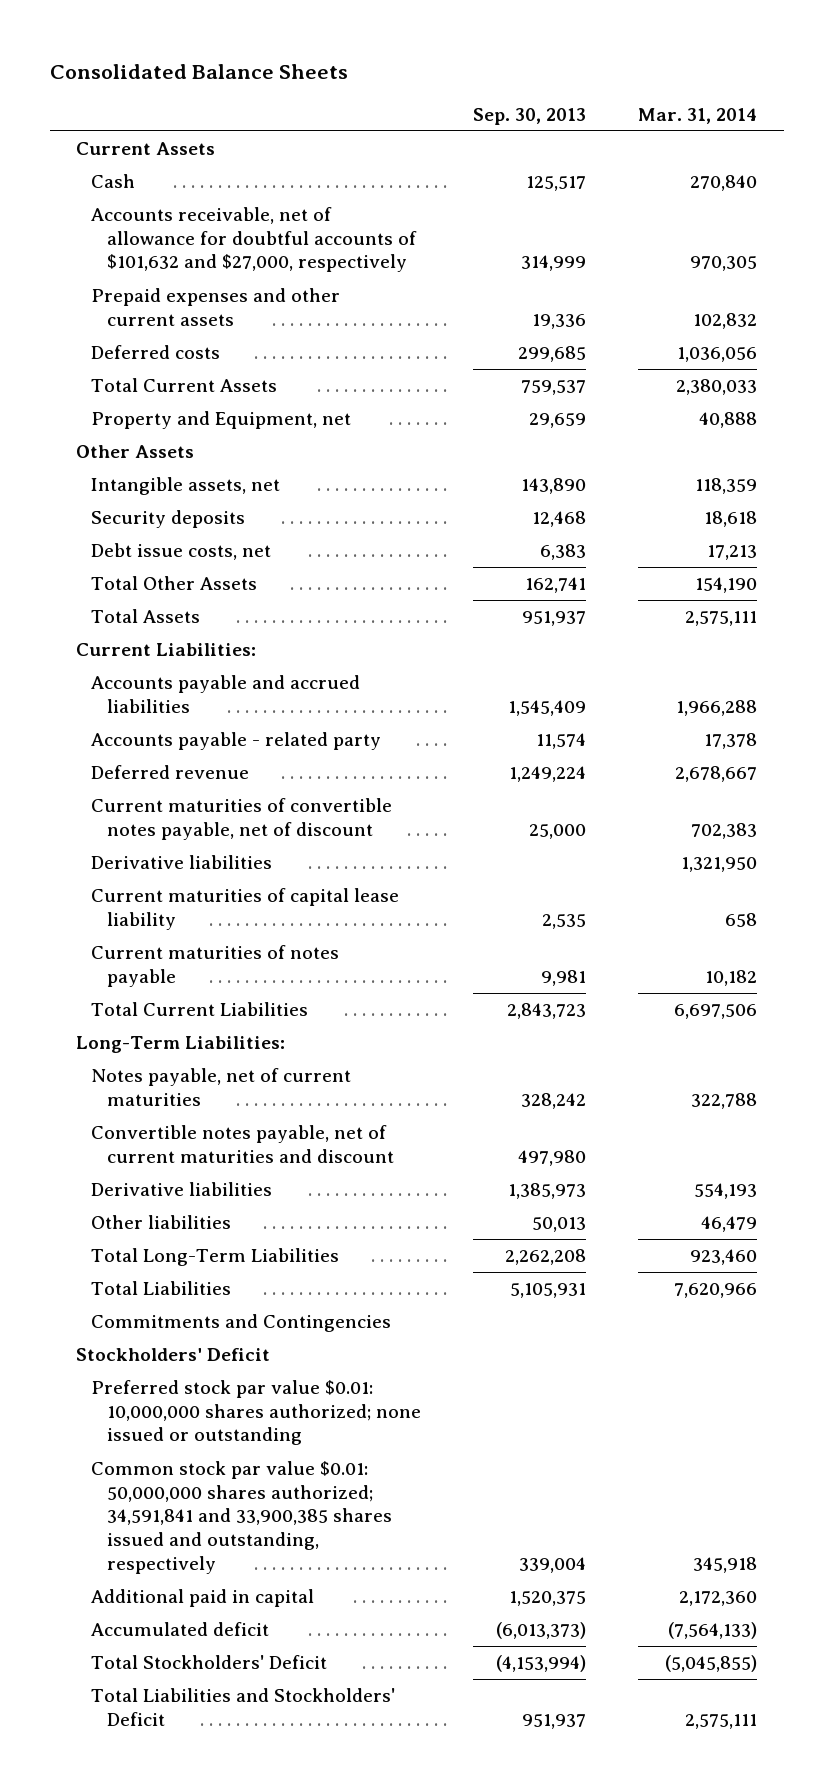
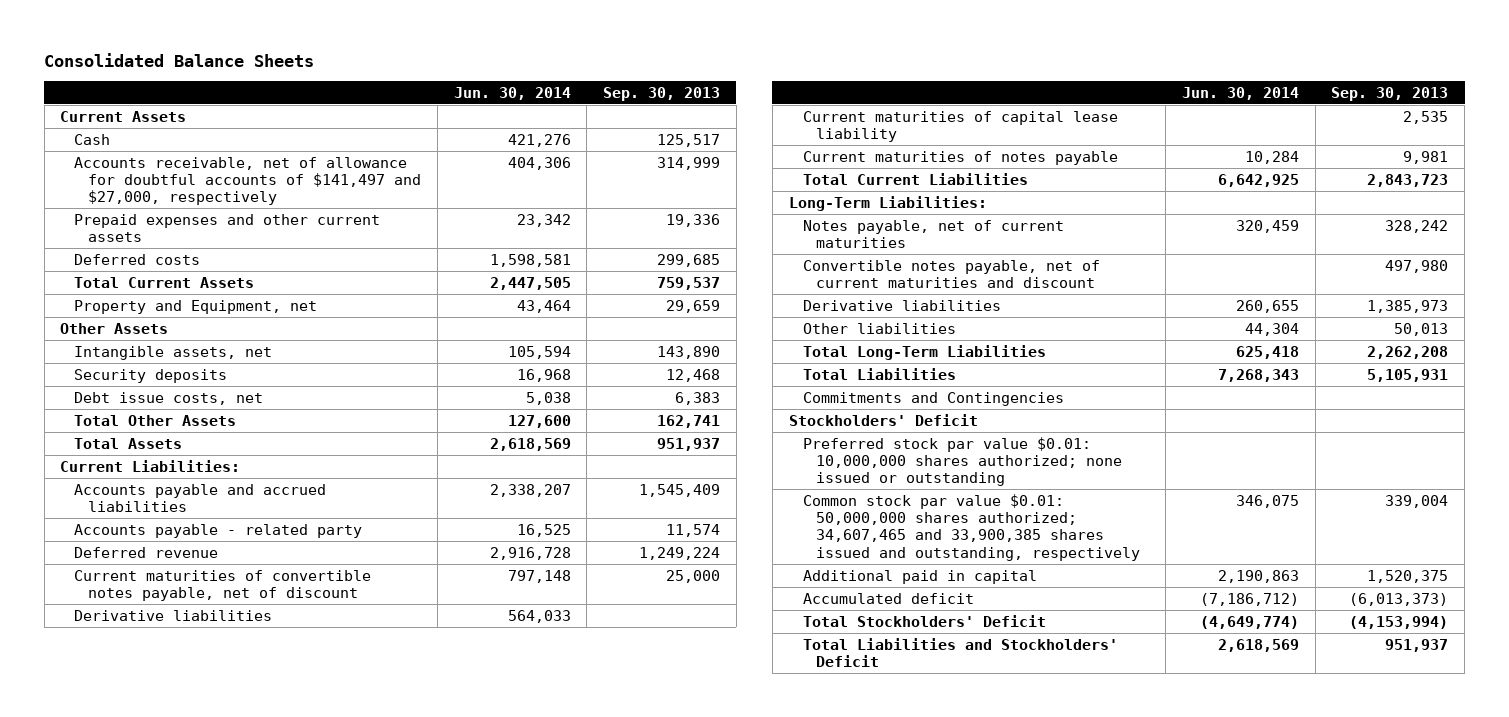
[638,107,758,124] Mar. 31, 2014 -> none
none -> [453,86,571,100] Jun. 30, 2014
[91,207,417,273] Accounts receivable, net of allowance for doubtful accounts of $101,632 and $27,000, respectively -> [74,156,422,206] Accounts receivable, net of allowance for doubtful accounts of $141,497 and $27,000, respectively
[91,1461,392,1574] Common stock par value $0.01: 50,000,000 shares authorized; 34,591,841 and 33,900,385 shares issued and outstanding, respectively -> [802,493,1141,561] Common stock par value $0.01: 50,000,000 shares authorized; 34,607,465 and 33,900,385 shares issued and outstanding, respectively

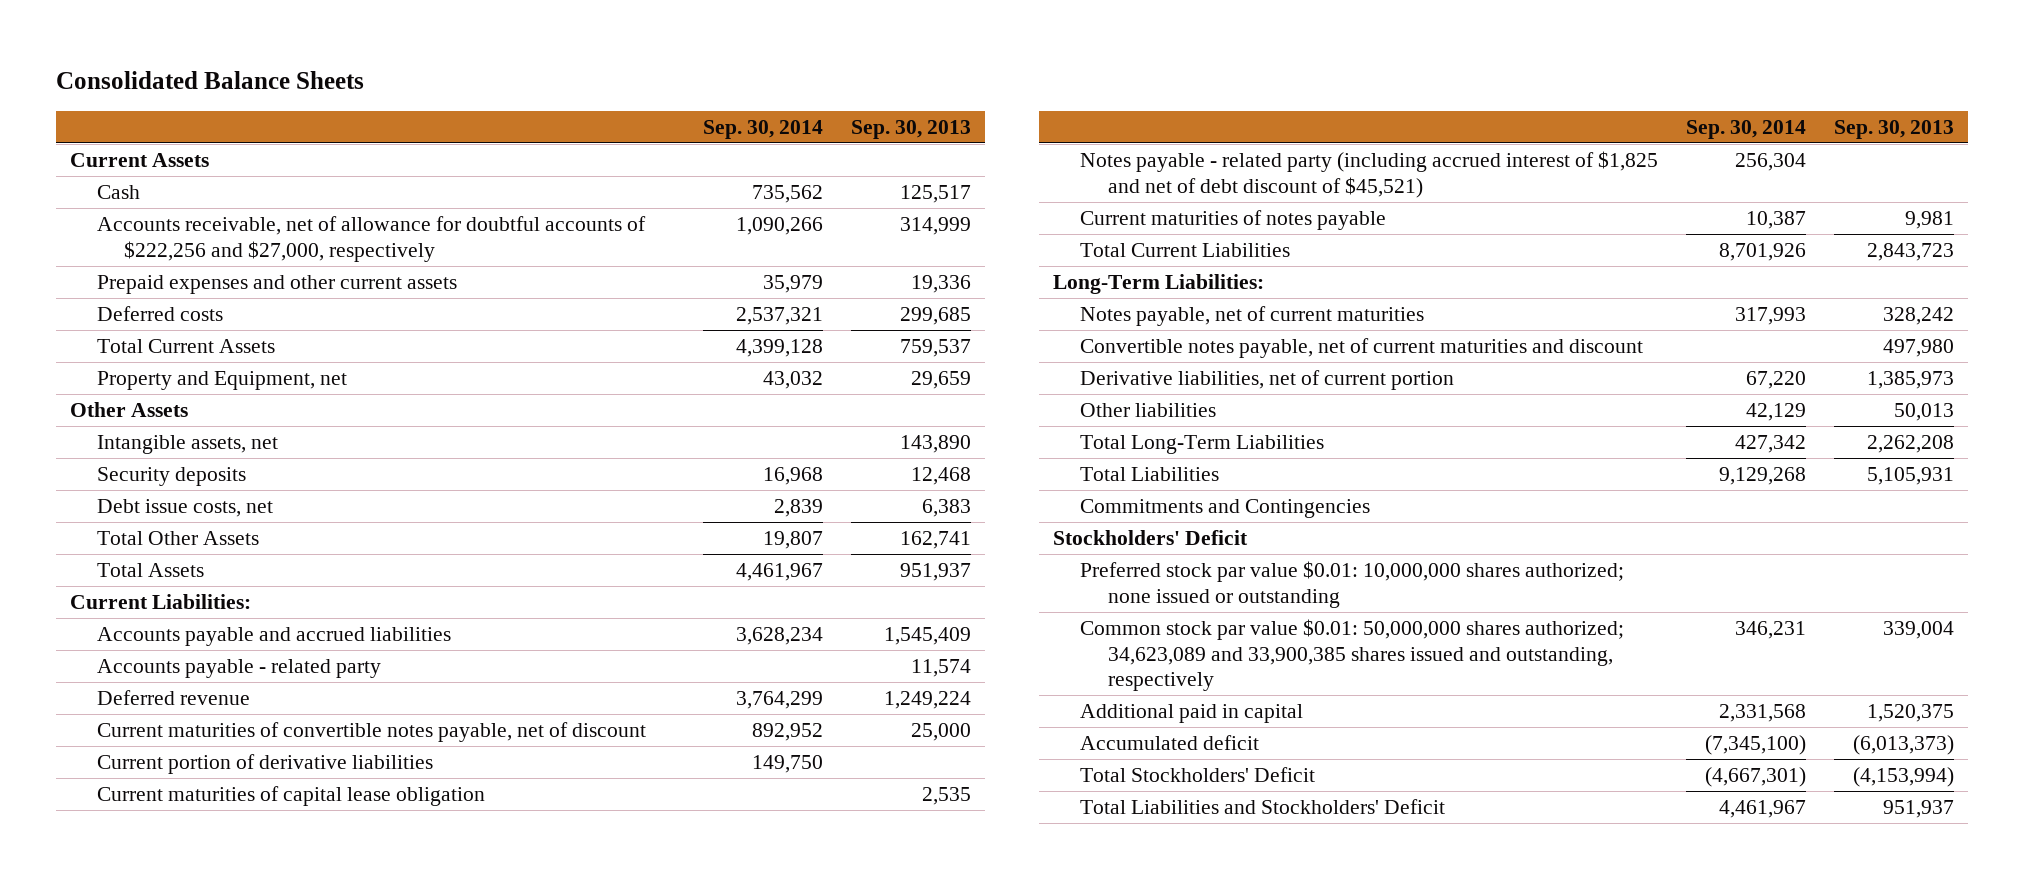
[453,86,571,100] Jun. 30, 2014 -> none
none -> [702,119,823,139] Sep. 30, 2014
[74,156,422,206] Accounts receivable, net of allowance for doubtful accounts of $141,497 and $27,000, respectively -> [97,216,647,262] Accounts receivable, net of allowance for doubtful accounts of $222,256 and $27,000, respectively
[74,609,273,621] Derivative liabilities -> [97,754,434,775] Current portion of derivative liabilities
[802,110,1118,142] Current maturities of capital lease liability -> [97,786,486,807] Current maturities of capital lease obligation
none -> [1080,151,1659,198] Notes payable - related party (including accrued interest of $1,825 and net of debt discount of $45,521)
[802,299,1001,311] Derivative liabilities -> [1080,370,1455,391] Derivative liabilities, net of current portion
[802,493,1141,561] Common stock par value $0.01: 50,000,000 shares authorized; 34,607,465 and 33,900,385 shares issued and outstanding, respectively -> [1080,619,1625,692] Common stock par value $0.01: 50,000,000 shares authorized; 34,623,089 and 33,900,385 shares issued and outstanding, respectively

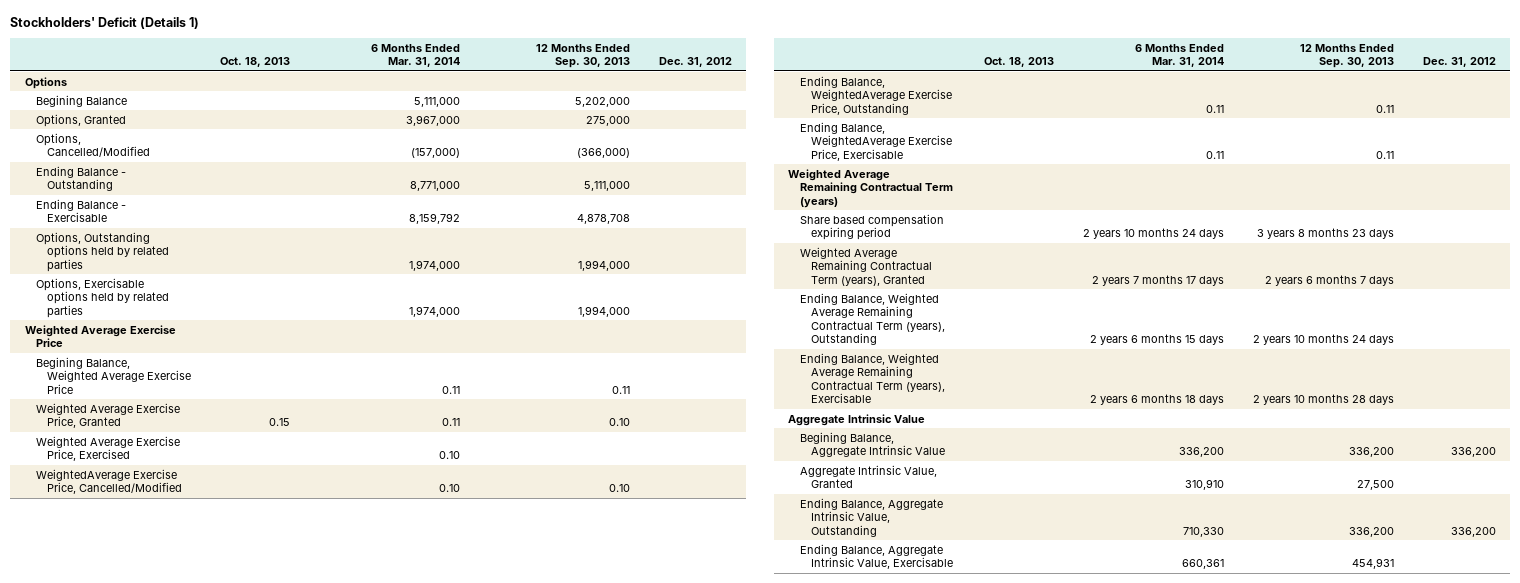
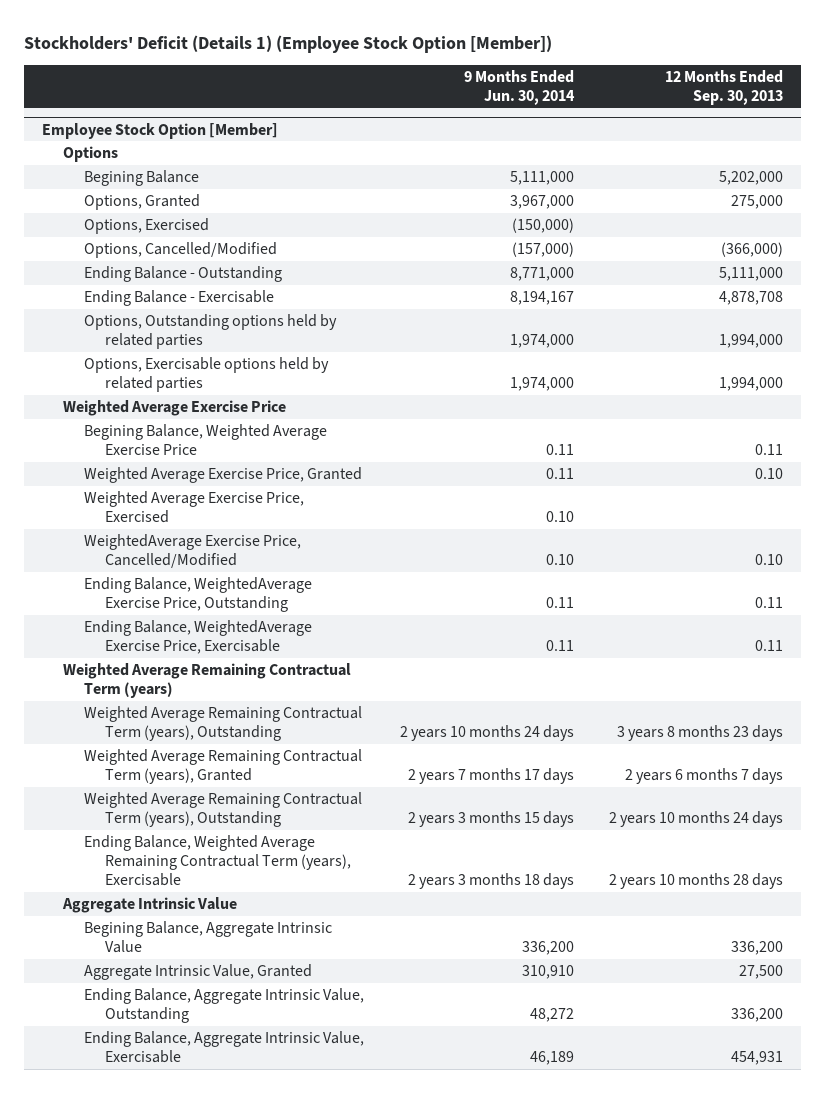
[10,17,200,30] Stockholders' Deficit (Details 1) -> [24,34,553,53] Stockholders' Deficit (Details 1) (Employee Stock Option [Member])
[219,57,290,68] Oct. 18, 2013 -> none
[370,43,460,68] 6 Months Ended Mar. 31, 2014 -> none
[658,57,732,68] Dec. 31, 2012 -> none
none -> [463,69,575,105] 9 Months Ended Jun. 30, 2014
none -> [41,122,278,139] Employee Stock Option [Member]
none -> [84,218,210,235] Options, Exercised
[799,213,944,241] Share based compensation expiring period -> [84,706,363,742] Weighted Average Remaining Contractual Term (years), Outstanding
[799,292,945,346] Ending Balance, Weighted Average Remaining Contractual Term (years), Outstanding -> [84,792,363,828] Weighted Average Remaining Contractual Term (years), Outstanding

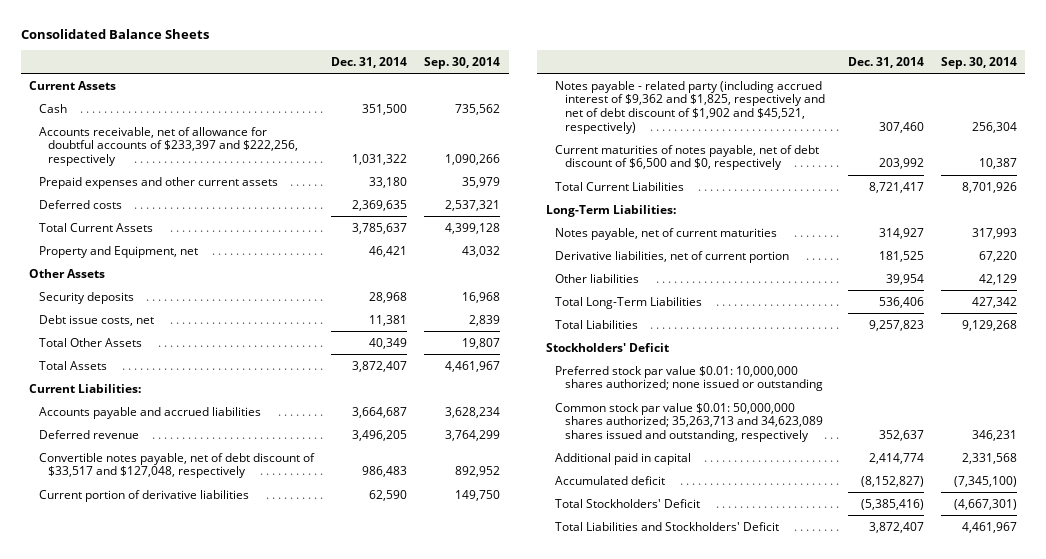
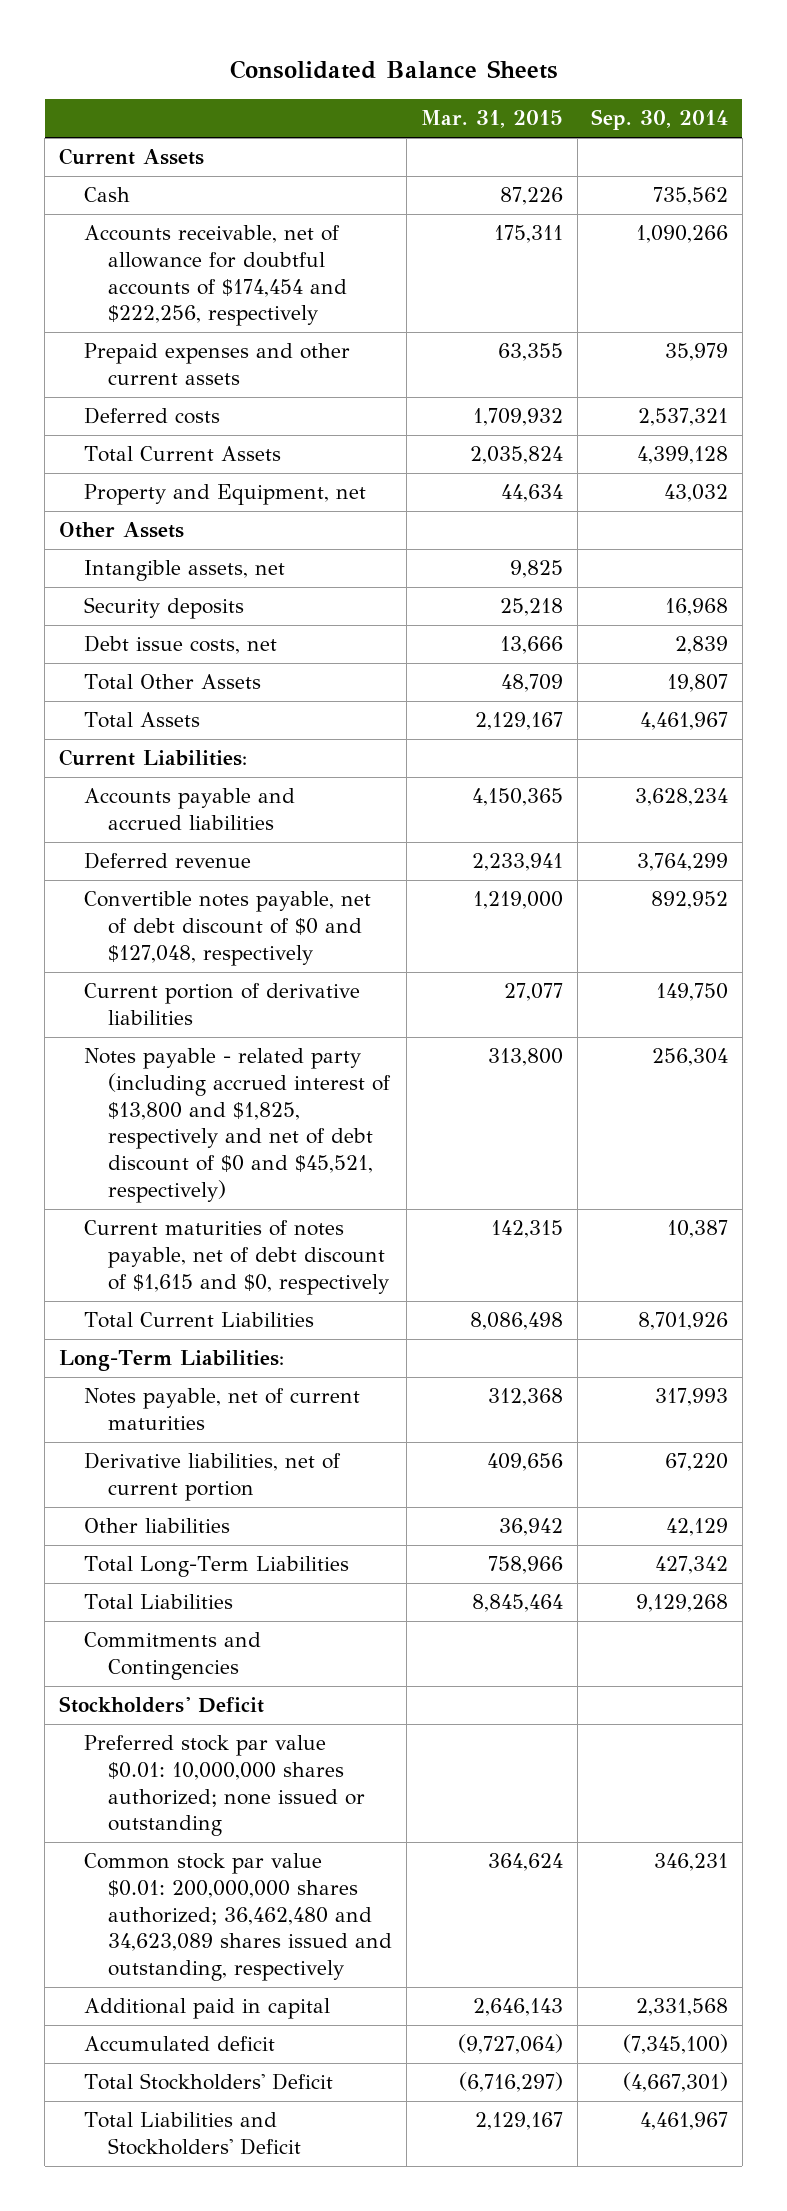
[331,56,408,68] Dec. 31, 2014 -> none
none -> [420,110,563,129] Mar. 31, 2015
[38,126,299,167] Accounts receivable, net of allowance for doubtful accounts of $233,397 and $222,256, respectively -> [83,225,348,327] Accounts receivable, net of allowance for doubtful accounts of $174,454 and $222,256, respectively
none -> [83,560,285,582] Intangible assets, net
[38,452,315,479] Convertible notes payable, net of debt discount of $33,517 and $127,048, respectively -> [83,891,371,966] Convertible notes payable, net of debt discount of $0 and $127,048, respectively
[555,80,825,134] Notes payable - related party (including accrued interest of $9,362 and $1,825, respectively and net of debt discount of $1,902 and $45,521, respectively) -> [83,1048,392,1203] Notes payable - related party (including accrued interest of $13,800 and $1,825, respectively and net of debt discount of $0 and $45,521, respectively)
[555,144,820,171] Current maturities of notes payable, net of debt discount of $6,500 and $0, respectively -> [83,1220,390,1295] Current maturities of notes payable, net of debt discount of $1,615 and $0, respectively
none -> [83,1632,261,1681] Commitments and Contingencies
[555,402,823,443] Common stock par value $0.01: 50,000,000 shares authorized; 35,263,713 and 34,623,089 shares issued and outstanding, respectively -> [83,1853,393,1982] Common stock par value $0.01: 200,000,000 shares authorized; 36,462,480 and 34,623,089 shares issued and outstanding, respectively

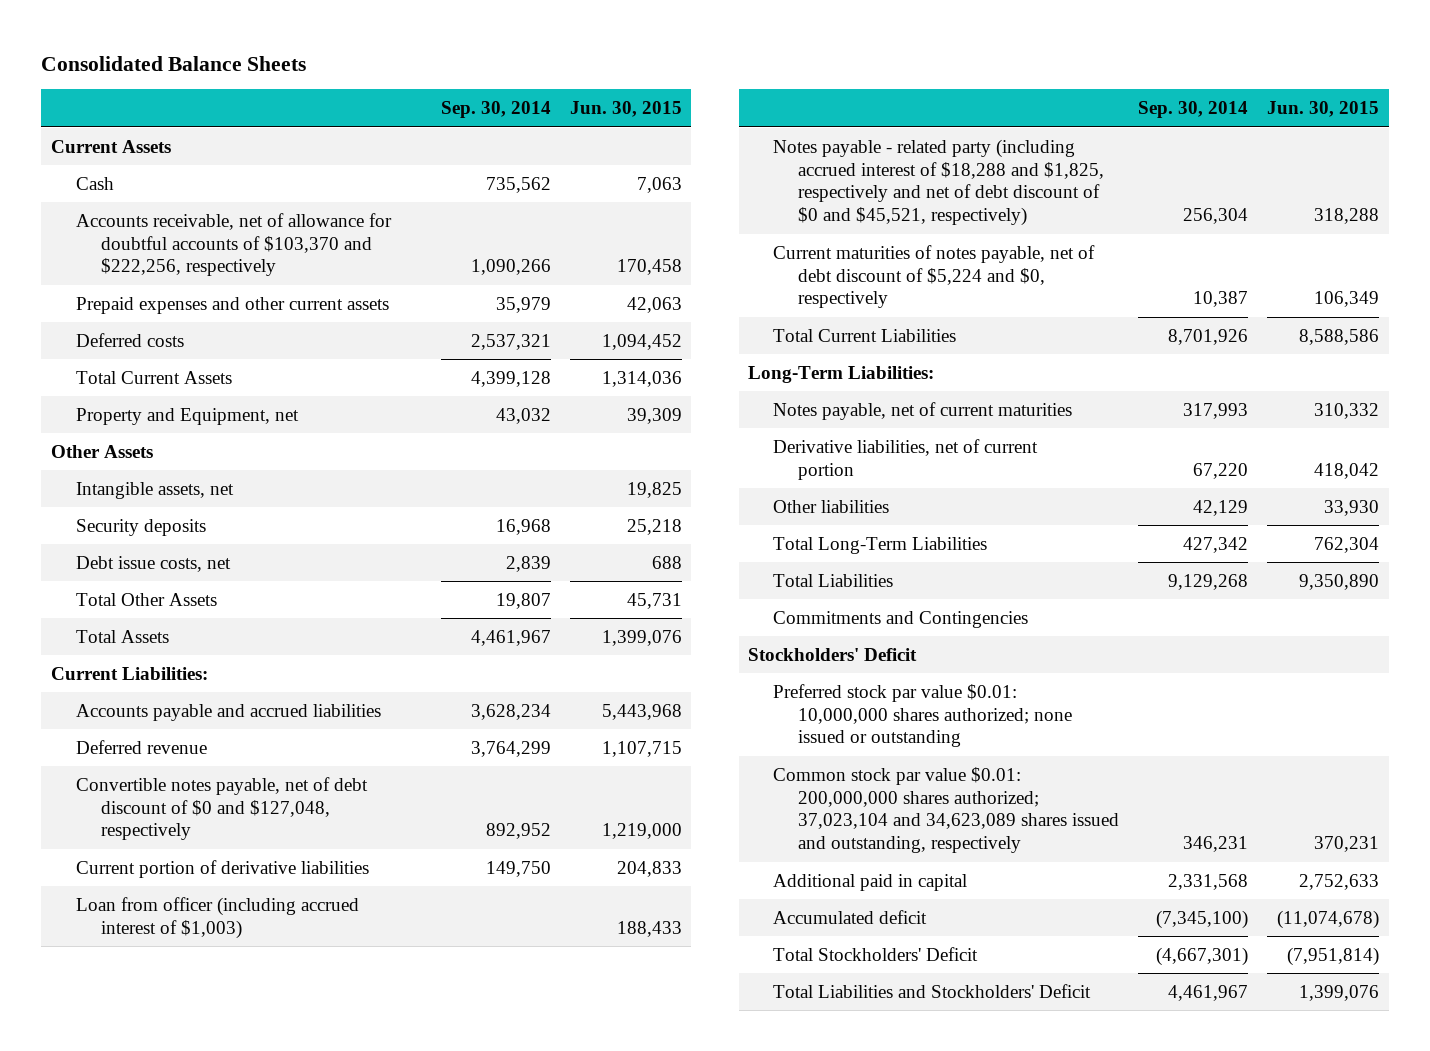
[420,110,563,129] Mar. 31, 2015 -> none
none -> [569,101,682,118] Jun. 30, 2015
[83,225,348,327] Accounts receivable, net of allowance for doubtful accounts of $174,454 and $222,256, respectively -> [75,212,392,277] Accounts receivable, net of allowance for doubtful accounts of $103,370 and $222,256, respectively
none -> [75,896,359,939] Loan from officer (including accrued interest of $1,003)
[83,1048,392,1203] Notes payable - related party (including accrued interest of $13,800 and $1,825, respectively and net of debt discount of $0 and $45,521, respectively) -> [773,138,1105,227] Notes payable - related party (including accrued interest of $18,288 and $1,825, respectively and net of debt discount of $0 and $45,521, respectively)
[83,1220,390,1295] Current maturities of notes payable, net of debt discount of $1,615 and $0, respectively -> [773,244,1096,309] Current maturities of notes payable, net of debt discount of $5,224 and $0, respectively
[83,1853,393,1982] Common stock par value $0.01: 200,000,000 shares authorized; 36,462,480 and 34,623,089 shares issued and outstanding, respectively -> [773,766,1120,854] Common stock par value $0.01: 200,000,000 shares authorized; 37,023,104 and 34,623,089 shares issued and outstanding, respectively

